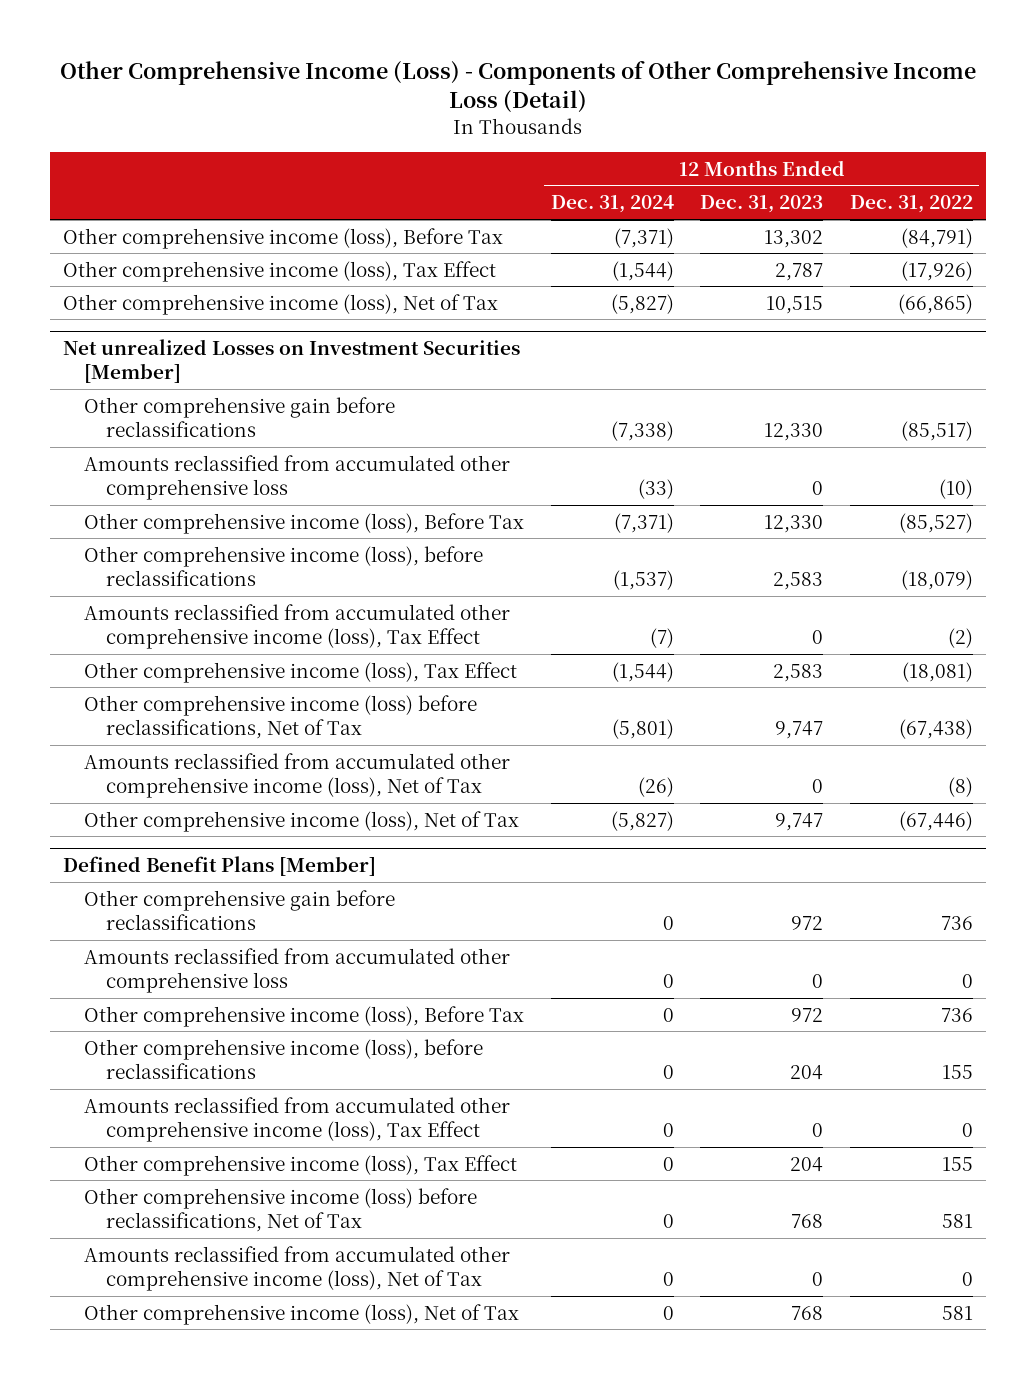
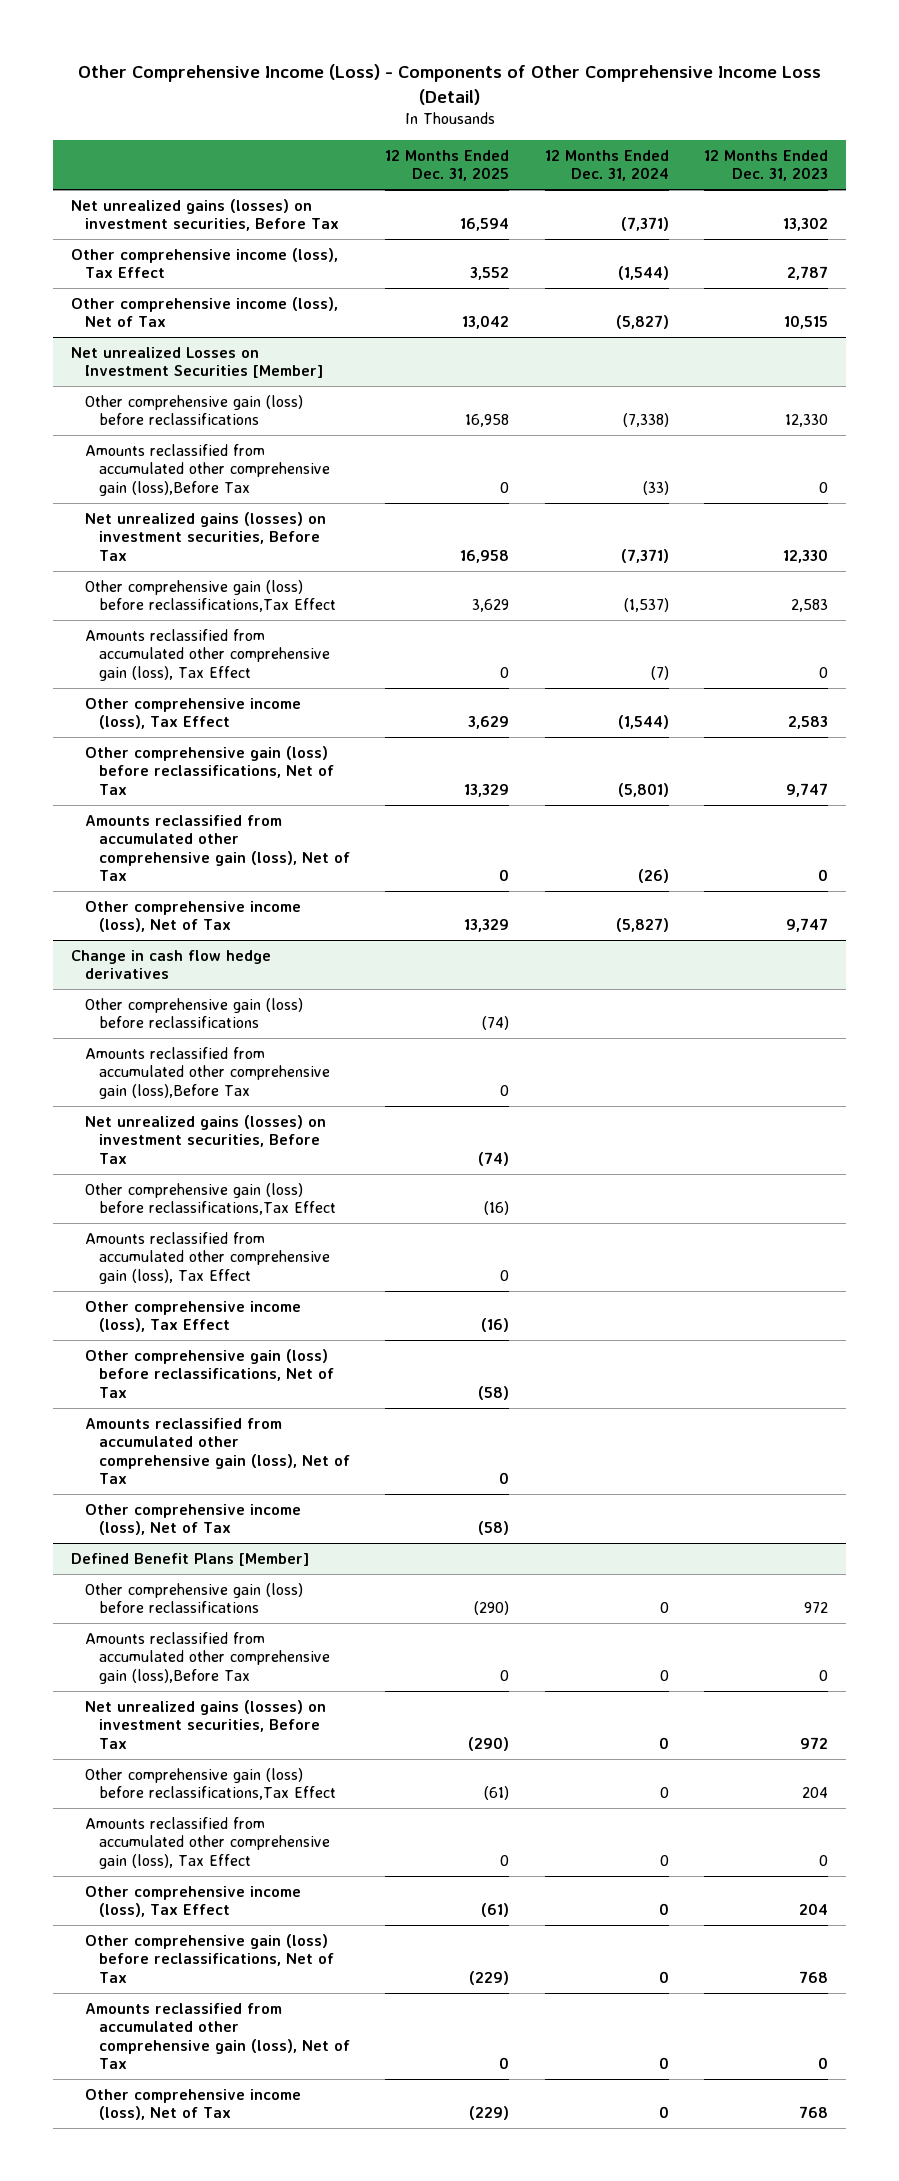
[849,195,973,214] Dec. 31, 2022 -> none
none -> [385,149,510,182] 12 Months Ended Dec. 31, 2025
[62,227,503,249] Other comprehensive income (loss), Before Tax -> [70,198,339,232] Net unrealized gains (losses) on investment securities, Before Tax
[84,396,396,437] Other comprehensive gain before reclassifications -> [84,394,303,426] Other comprehensive gain (loss) before reclassifications
[84,454,511,500] Amounts reclassified from accumulated other comprehensive loss -> [84,443,331,496] Amounts reclassified from accumulated other comprehensive gain (loss),Before Tax
[84,512,525,534] Other comprehensive income (loss), Before Tax -> [84,511,326,561] Net unrealized gains (losses) on investment securities, Before Tax
[84,545,484,586] Other comprehensive income (loss), before reclassifications -> [84,579,337,613] Other comprehensive gain (loss) before reclassifications,Tax Effect
[84,603,511,649] Amounts reclassified from accumulated other comprehensive income (loss), Tax Effect -> [84,628,331,681] Amounts reclassified from accumulated other comprehensive gain (loss), Tax Effect
[84,694,478,739] Other comprehensive income (loss) before reclassifications, Net of Tax -> [84,745,335,795] Other comprehensive gain (loss) before reclassifications, Net of Tax
[84,752,511,798] Amounts reclassified from accumulated other comprehensive income (loss), Net of Tax -> [84,814,351,882] Amounts reclassified from accumulated other comprehensive gain (loss), Net of Tax
none -> [70,949,271,980] Change in cash flow hedge derivatives
none -> [84,997,303,1029] Other comprehensive gain (loss) before reclassifications
none -> [84,1046,331,1099] Amounts reclassified from accumulated other comprehensive gain (loss),Before Tax
none -> [84,1114,326,1164] Net unrealized gains (losses) on investment securities, Before Tax
none -> [84,1182,337,1216] Other comprehensive gain (loss) before reclassifications,Tax Effect
none -> [84,1231,331,1284] Amounts reclassified from accumulated other comprehensive gain (loss), Tax Effect
none -> [84,1300,301,1333] Other comprehensive income (loss), Tax Effect
none -> [84,1348,335,1398] Other comprehensive gain (loss) before reclassifications, Net of Tax
none -> [84,1417,351,1485] Amounts reclassified from accumulated other comprehensive gain (loss), Net of Tax
none -> [84,1503,301,1536] Other comprehensive income (loss), Net of Tax
[84,889,396,930] Other comprehensive gain before reclassifications -> [84,1582,303,1614] Other comprehensive gain (loss) before reclassifications
[84,947,511,993] Amounts reclassified from accumulated other comprehensive loss -> [84,1631,331,1684] Amounts reclassified from accumulated other comprehensive gain (loss),Before Tax
[84,1005,525,1027] Other comprehensive income (loss), Before Tax -> [84,1699,326,1749] Net unrealized gains (losses) on investment securities, Before Tax
[84,1038,484,1079] Other comprehensive income (loss), before reclassifications -> [84,1767,337,1801] Other comprehensive gain (loss) before reclassifications,Tax Effect
[84,1096,511,1142] Amounts reclassified from accumulated other comprehensive income (loss), Tax Effect -> [84,1816,331,1869] Amounts reclassified from accumulated other comprehensive gain (loss), Tax Effect
[84,1187,478,1232] Other comprehensive income (loss) before reclassifications, Net of Tax -> [84,1933,335,1983] Other comprehensive gain (loss) before reclassifications, Net of Tax
[84,1245,511,1291] Amounts reclassified from accumulated other comprehensive income (loss), Net of Tax -> [84,2002,351,2070] Amounts reclassified from accumulated other comprehensive gain (loss), Net of Tax

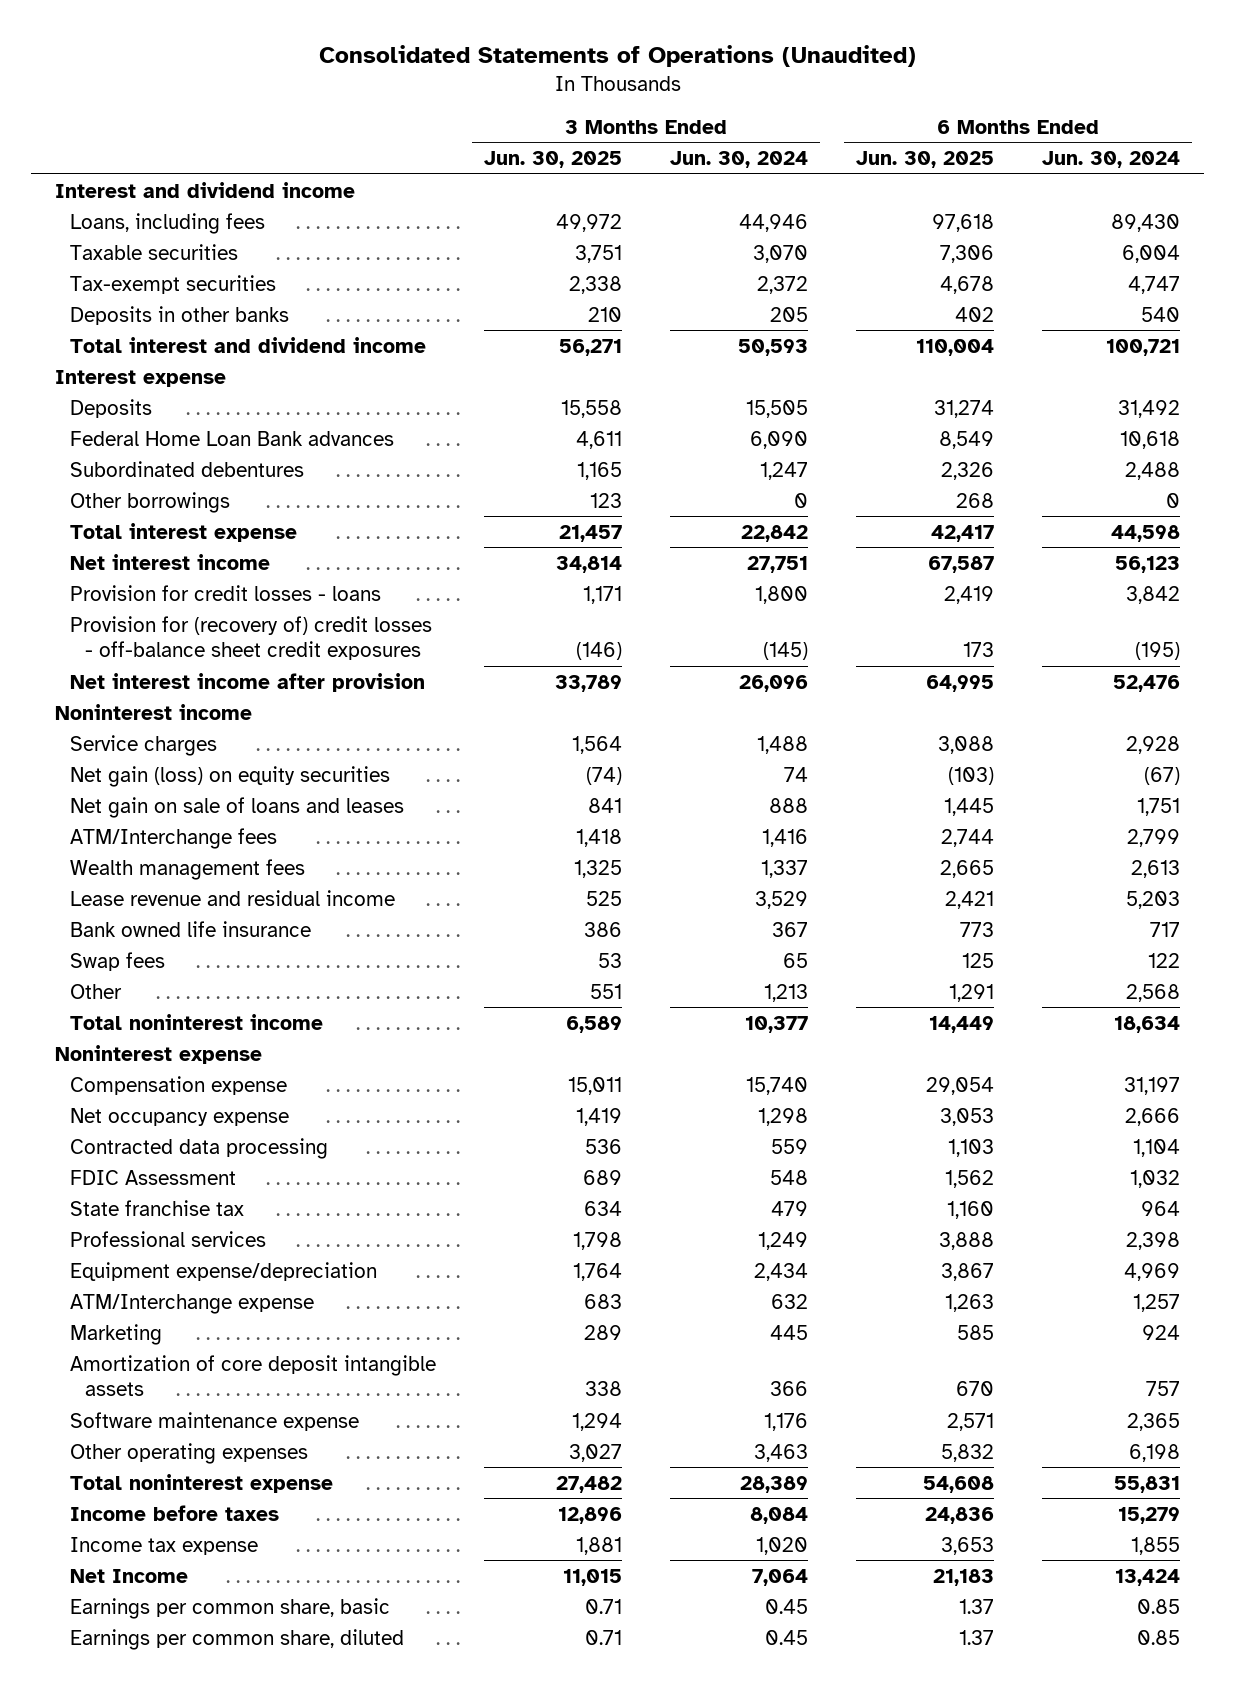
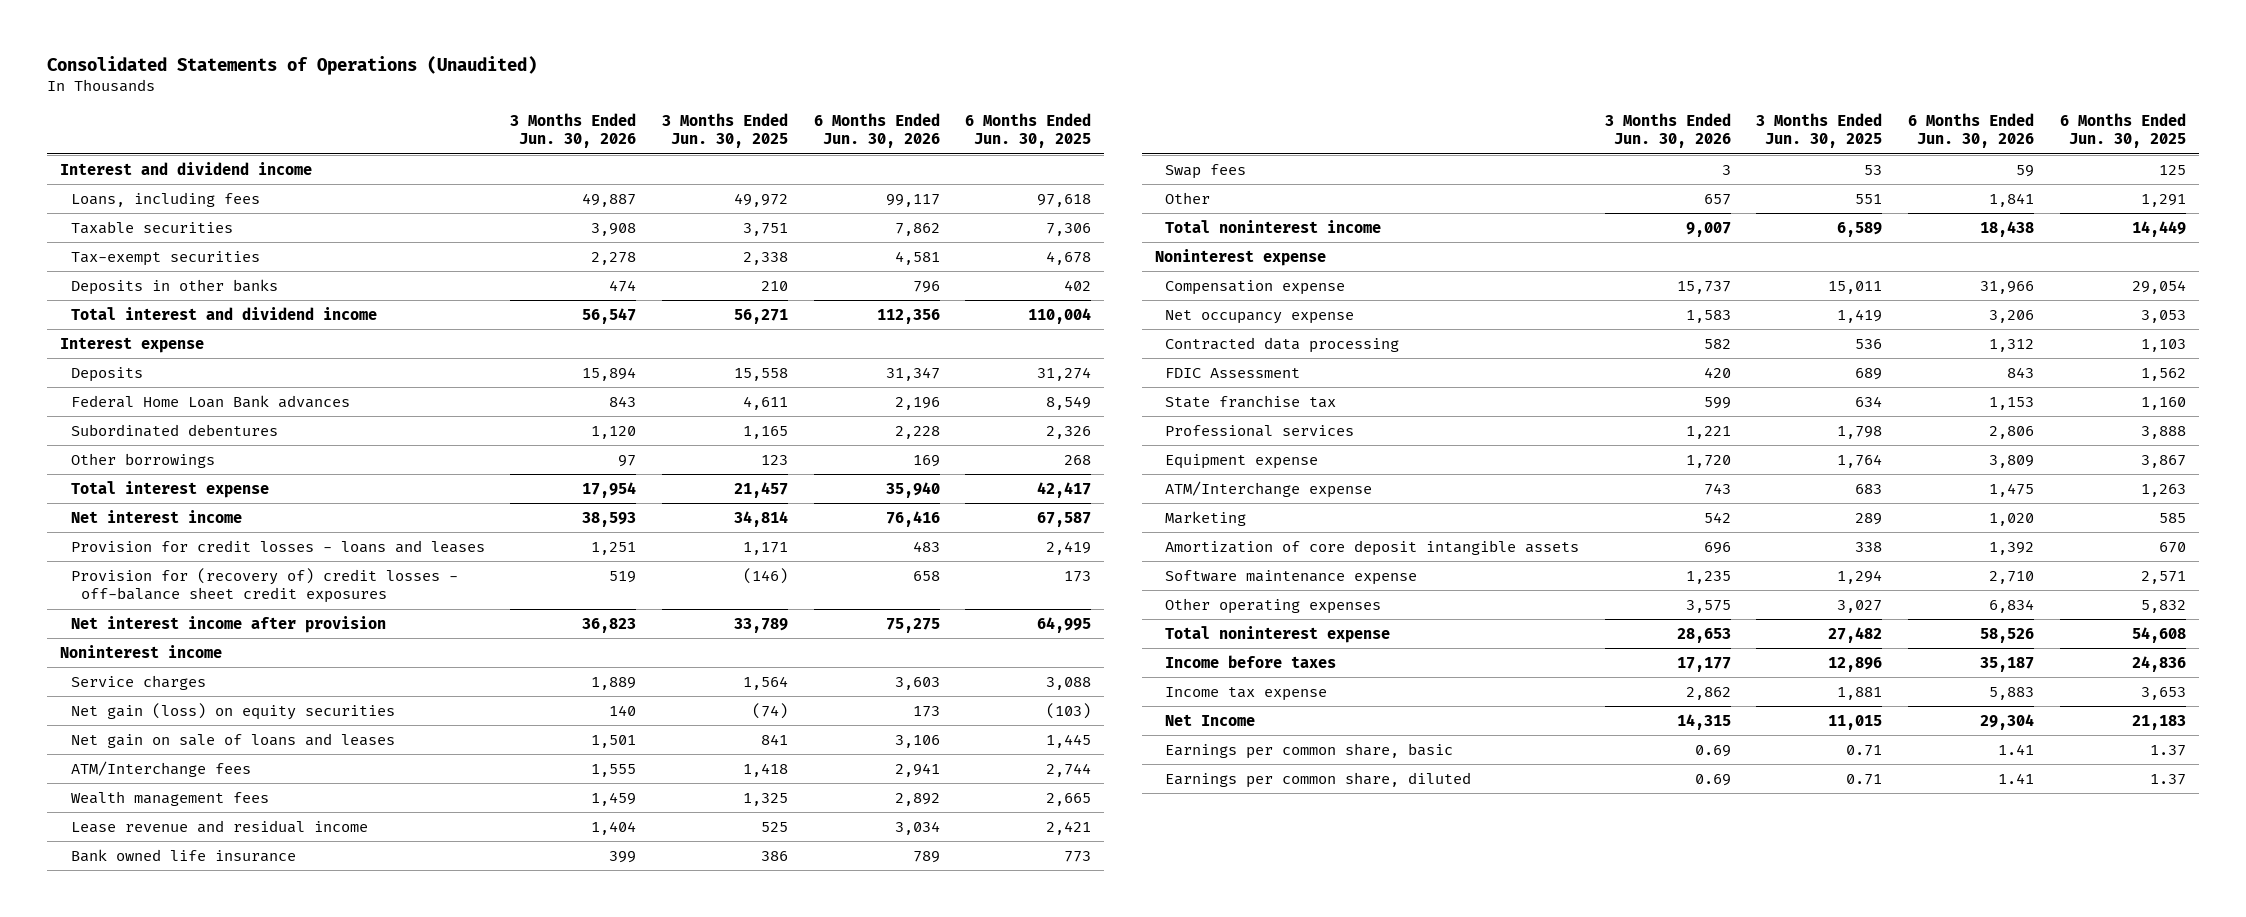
[670,151,809,169] Jun. 30, 2024 -> none
[1042,151,1181,169] Jun. 30, 2024 -> none
none -> [510,112,637,149] 3 Months Ended Jun. 30, 2026
none -> [813,112,940,149] 6 Months Ended Jun. 30, 2026
[69,584,381,601] Provision for credit losses - loans -> [70,539,485,553] Provision for credit losses - loans and leases
[69,1261,377,1281] Equipment expense/depreciation -> [1165,453,1319,469] Equipment expense

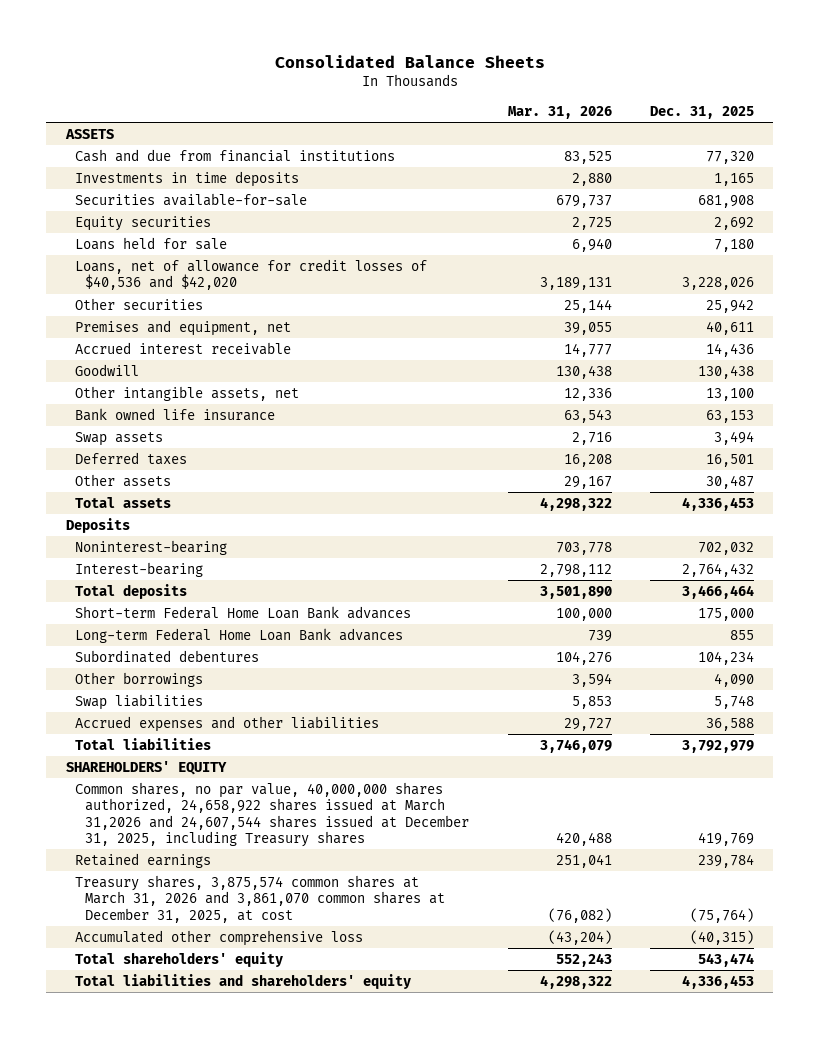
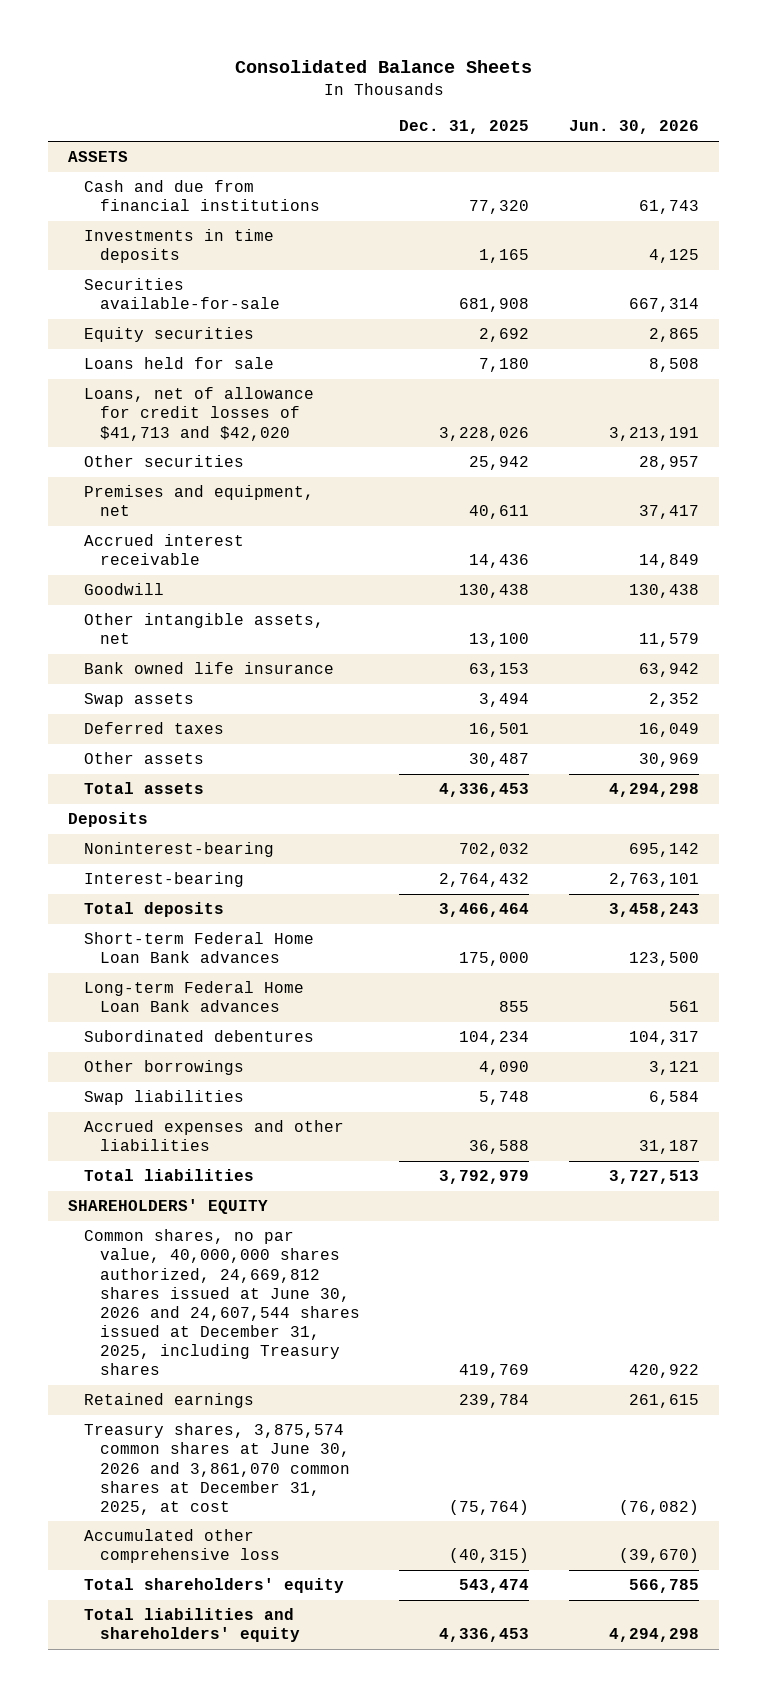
[507,105,612,119] Mar. 31, 2026 -> none
none -> [569,120,700,135] Jun. 30, 2026
[75,258,428,291] Loans, net of allowance for credit losses of $40,536 and $42,020 -> [83,387,314,441] Loans, net of allowance for credit losses of $41,713 and $42,020
[75,781,470,847] Common shares, no par value, 40,000,000 shares authorized, 24,658,922 shares issued at March 31,2026 and 24,607,544 shares issued at December 31, 2025, including Treasury shares -> [83,1229,360,1376] Common shares, no par value, 40,000,000 shares authorized, 24,669,812 shares issued at June 30, 2026 and 24,607,544 shares issued at December 31, 2025, including Treasury shares
[75,874,446,923] Treasury shares, 3,875,574 common shares at March 31, 2026 and 3,861,070 common shares at December 31, 2025, at cost -> [83,1423,350,1515] Treasury shares, 3,875,574 common shares at June 30, 2026 and 3,861,070 common shares at December 31, 2025, at cost

